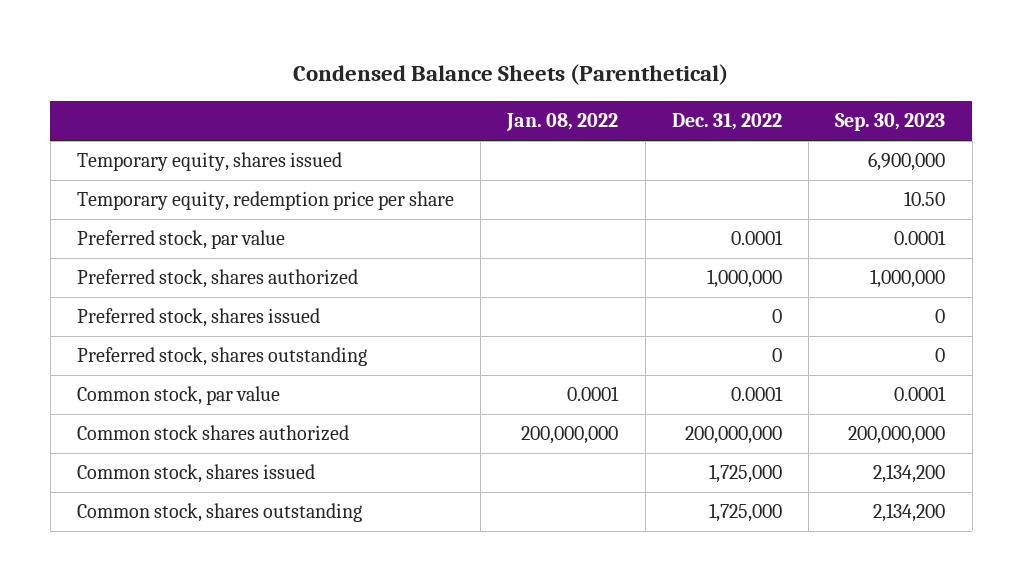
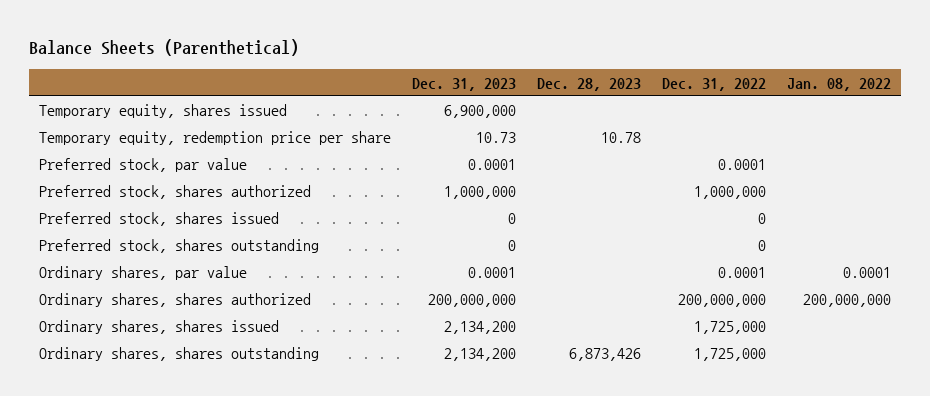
[293,64,729,86] Condensed Balance Sheets (Parenthetical) -> [28,39,299,57] Balance Sheets (Parenthetical)
[835,113,946,132] Sep. 30, 2023 -> none
none -> [412,77,517,91] Dec. 31, 2023
none -> [537,77,642,91] Dec. 28, 2023
[76,386,280,406] Common stock, par value -> [39,266,248,281] Ordinary shares, par value
[76,425,349,442] Common stock shares authorized -> [39,293,312,308] Ordinary shares, shares authorized
[76,464,315,484] Common stock, shares issued -> [39,320,280,335] Ordinary shares, shares issued
[76,503,362,523] Common stock, shares outstanding -> [39,347,320,362] Ordinary shares, shares outstanding

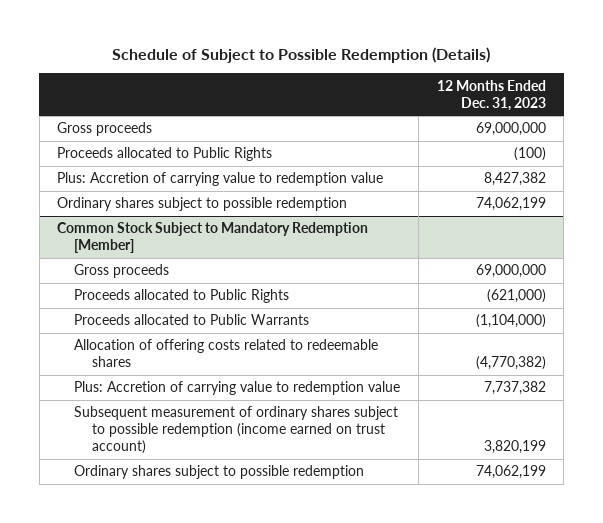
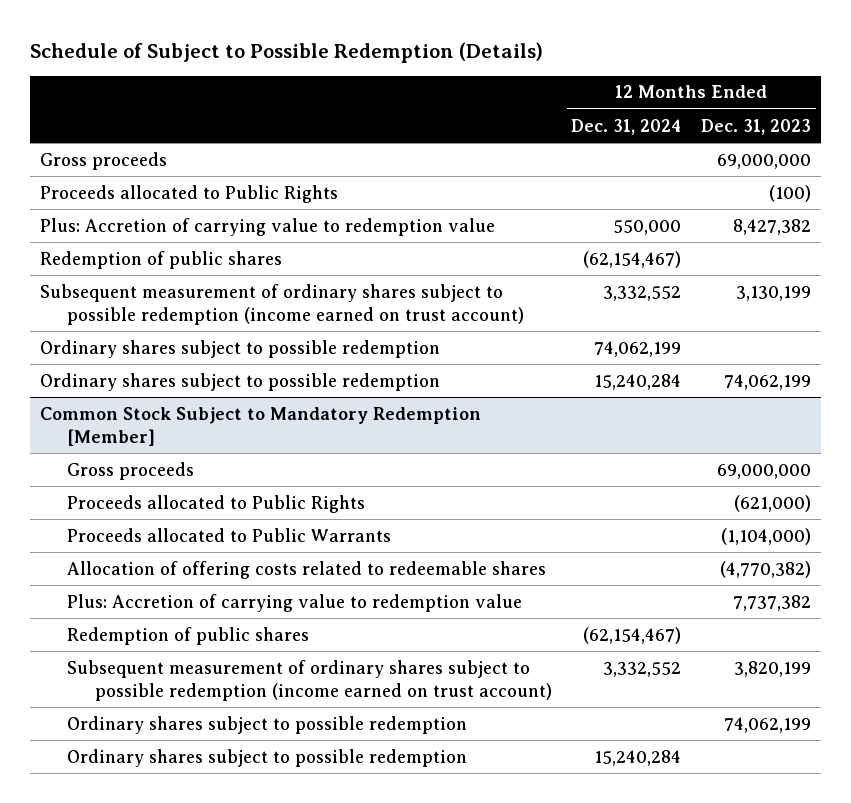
none -> [571,118,682,135] Dec. 31, 2024
none -> [40,250,283,269] Redemption of public shares
none -> [40,283,525,325] Subsequent measurement of ordinary shares subject to possible redemption (income earned on trust account)
none -> [40,339,441,358] Ordinary shares subject to possible redemption
none -> [67,626,310,645] Redemption of public shares
none -> [67,748,468,767] Ordinary shares subject to possible redemption

